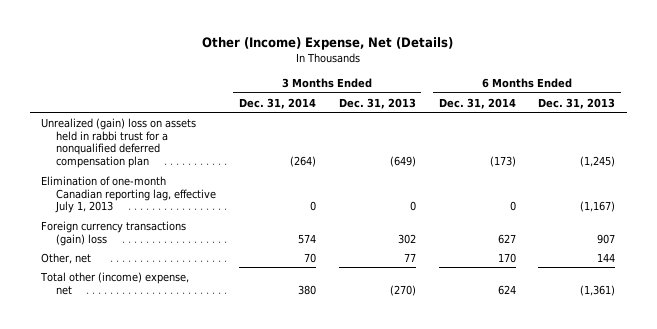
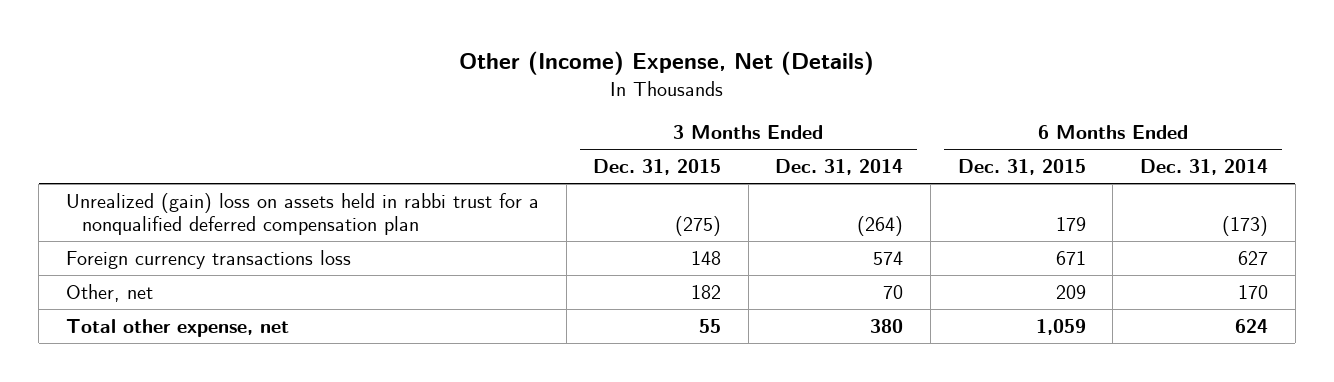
[338,97,416,109] Dec. 31, 2013 -> none
[538,97,616,109] Dec. 31, 2013 -> none
none -> [593,158,722,175] Dec. 31, 2015
none -> [957,158,1086,175] Dec. 31, 2015
[41,175,216,214] Elimination of one-month Canadian reporting lag, effective July 1, 2013 -> none
[41,220,187,246] Foreign currency transactions (gain) loss -> [66,249,352,269] Foreign currency transactions loss
[40,271,190,295] Total other (income) expense, net -> [66,318,290,337] Total other expense, net

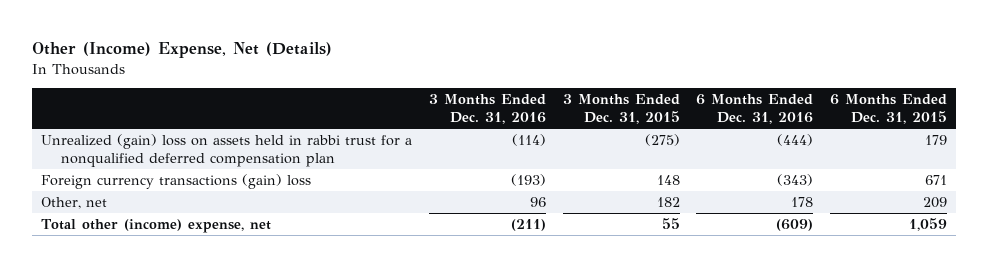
[775,158,904,175] Dec. 31, 2014 -> none
[1139,158,1268,175] Dec. 31, 2014 -> none
none -> [428,94,546,125] 3 Months Ended Dec. 31, 2016
none -> [696,94,814,125] 6 Months Ended Dec. 31, 2016
[66,249,352,269] Foreign currency transactions loss -> [40,174,311,190] Foreign currency transactions (gain) loss
[66,318,290,337] Total other expense, net -> [40,219,271,234] Total other (income) expense, net

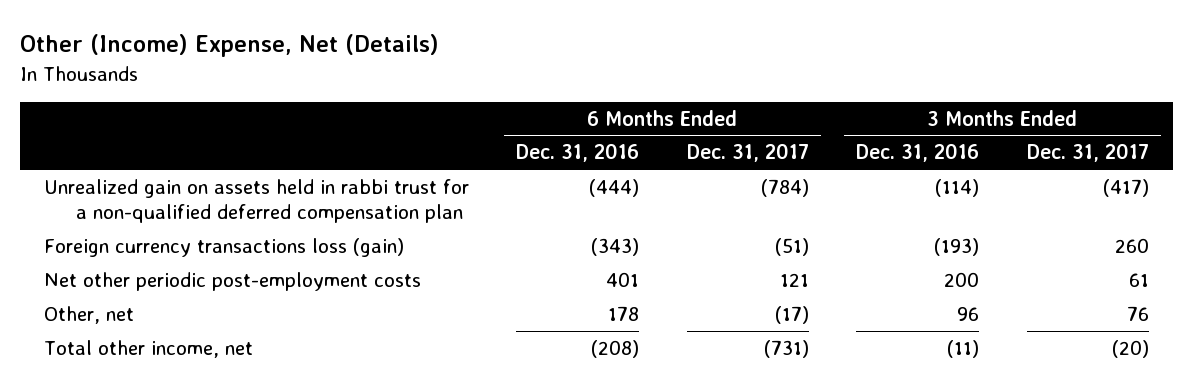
[562,94,680,125] 3 Months Ended Dec. 31, 2015 -> none
[830,94,948,125] 6 Months Ended Dec. 31, 2015 -> none
none -> [686,143,809,163] Dec. 31, 2017
none -> [1026,143,1149,163] Dec. 31, 2017
[40,134,412,168] Unrealized (gain) loss on assets held in rabbi trust for a nonqualified deferred compensation plan -> [43,178,469,224] Unrealized gain on assets held in rabbi trust for a non-qualified deferred compensation plan
[40,174,311,190] Foreign currency transactions (gain) loss -> [43,237,404,257] Foreign currency transactions loss (gain)
none -> [43,271,421,291] Net other periodic post-employment costs
[40,219,271,234] Total other (income) expense, net -> [43,339,253,358] Total other income, net
[510,219,546,232] (211) -> [947,339,980,358] (11)
[776,219,814,232] (609) -> [591,339,640,358] (208)

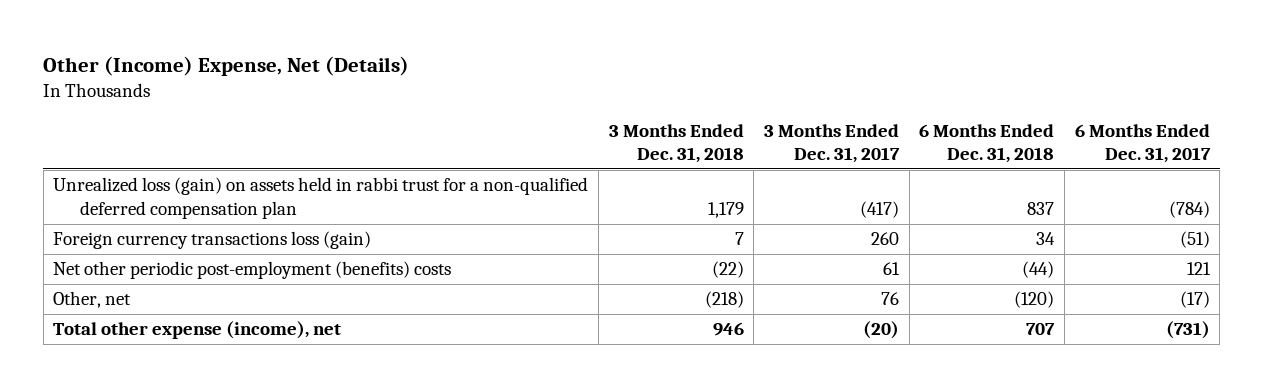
[516,143,640,163] Dec. 31, 2016 -> none
[856,143,980,163] Dec. 31, 2016 -> none
none -> [608,123,744,163] 3 Months Ended Dec. 31, 2018
none -> [919,123,1055,163] 6 Months Ended Dec. 31, 2018
[43,178,469,224] Unrealized gain on assets held in rabbi trust for a non-qualified deferred compensation plan -> [53,177,589,219] Unrealized loss (gain) on assets held in rabbi trust for a non-qualified deferred compensation plan
[43,271,421,291] Net other periodic post-employment costs -> [53,261,452,280] Net other periodic post-employment (benefits) costs
[43,339,253,358] Total other income, net -> [53,321,342,340] Total other expense (income), net

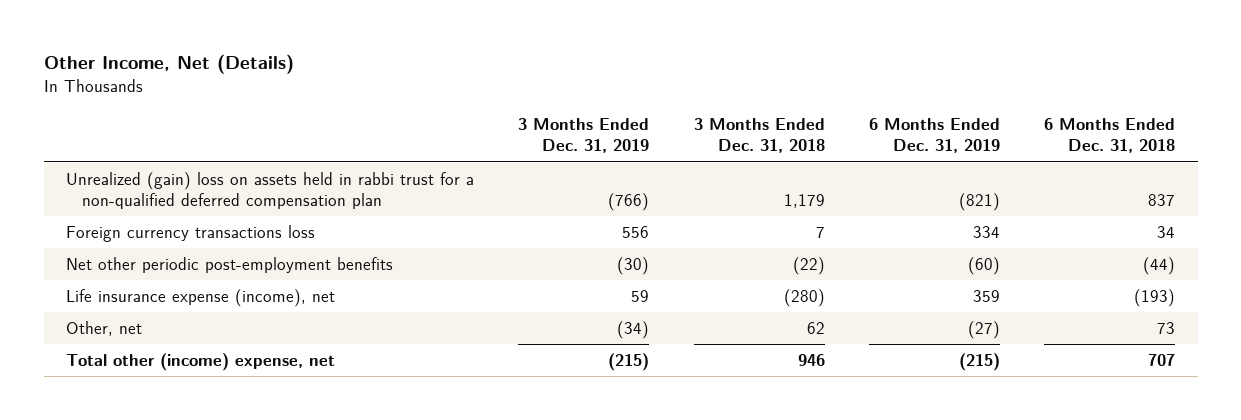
[43,55,410,76] Other (Income) Expense, Net (Details) -> [43,54,294,75] Other Income, Net (Details)
[763,123,900,163] 3 Months Ended Dec. 31, 2017 -> none
[1074,123,1211,163] 6 Months Ended Dec. 31, 2017 -> none
none -> [518,118,650,154] 3 Months Ended Dec. 31, 2019
none -> [868,118,1000,154] 6 Months Ended Dec. 31, 2019
[53,177,589,219] Unrealized loss (gain) on assets held in rabbi trust for a non-qualified deferred compensation plan -> [65,171,474,209] Unrealized (gain) loss on assets held in rabbi trust for a non-qualified deferred compensation plan
[53,231,372,250] Foreign currency transactions loss (gain) -> [65,224,315,242] Foreign currency transactions loss
[53,261,452,280] Net other periodic post-employment (benefits) costs -> [65,256,393,273] Net other periodic post-employment benefits
none -> [65,288,335,307] Life insurance expense (income), net
[704,291,744,309] (218) -> [806,321,825,334] 62
[1014,291,1055,309] (120) -> [1157,321,1176,334] 73
[53,321,342,340] Total other expense (income), net -> [65,352,335,371] Total other (income) expense, net

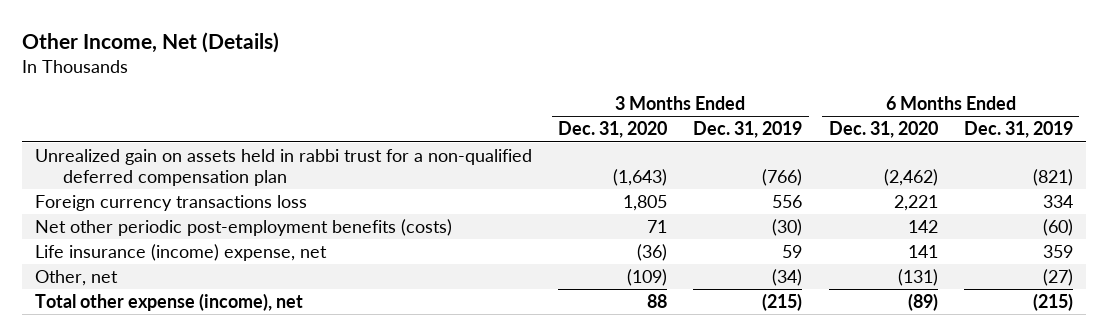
[693,118,825,154] 3 Months Ended Dec. 31, 2018 -> none
[1044,118,1176,154] 6 Months Ended Dec. 31, 2018 -> none
none -> [558,121,668,139] Dec. 31, 2020
none -> [828,121,938,139] Dec. 31, 2020
[65,171,474,209] Unrealized (gain) loss on assets held in rabbi trust for a non-qualified deferred compensation plan -> [35,149,533,186] Unrealized gain on assets held in rabbi trust for a non-qualified deferred compensation plan
[65,256,393,273] Net other periodic post-employment benefits -> [35,219,453,237] Net other periodic post-employment benefits (costs)
[65,288,335,307] Life insurance expense (income), net -> [35,244,328,262] Life insurance (income) expense, net
[65,352,335,371] Total other (income) expense, net -> [35,293,304,312] Total other expense (income), net

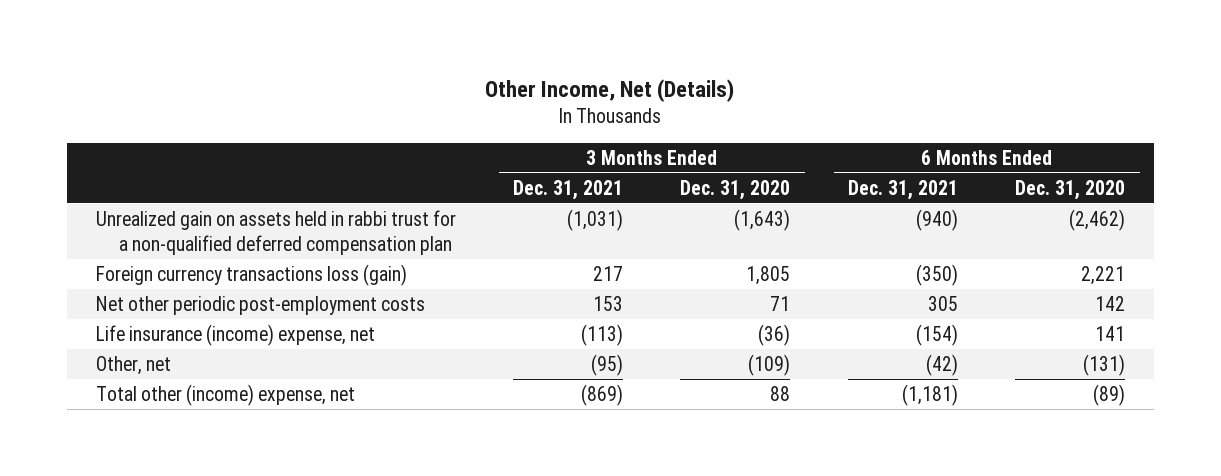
[693,121,803,139] Dec. 31, 2019 -> none
[963,121,1073,139] Dec. 31, 2019 -> none
none -> [512,179,623,200] Dec. 31, 2021
none -> [847,179,958,200] Dec. 31, 2021
[35,195,308,212] Foreign currency transactions loss -> [95,263,407,286] Foreign currency transactions loss (gain)
[35,219,453,237] Net other periodic post-employment benefits (costs) -> [95,295,425,315] Net other periodic post-employment costs
[35,293,304,312] Total other expense (income), net -> [95,383,355,406] Total other (income) expense, net

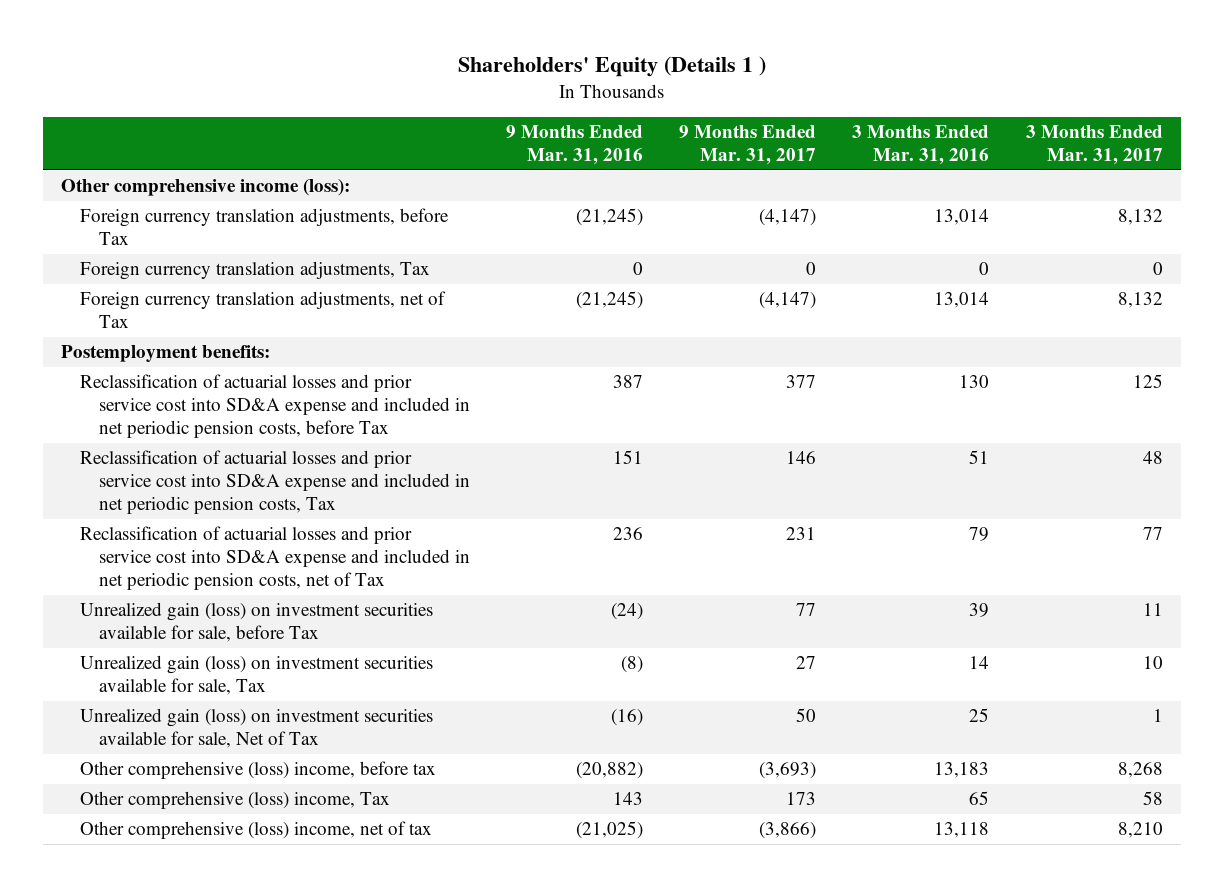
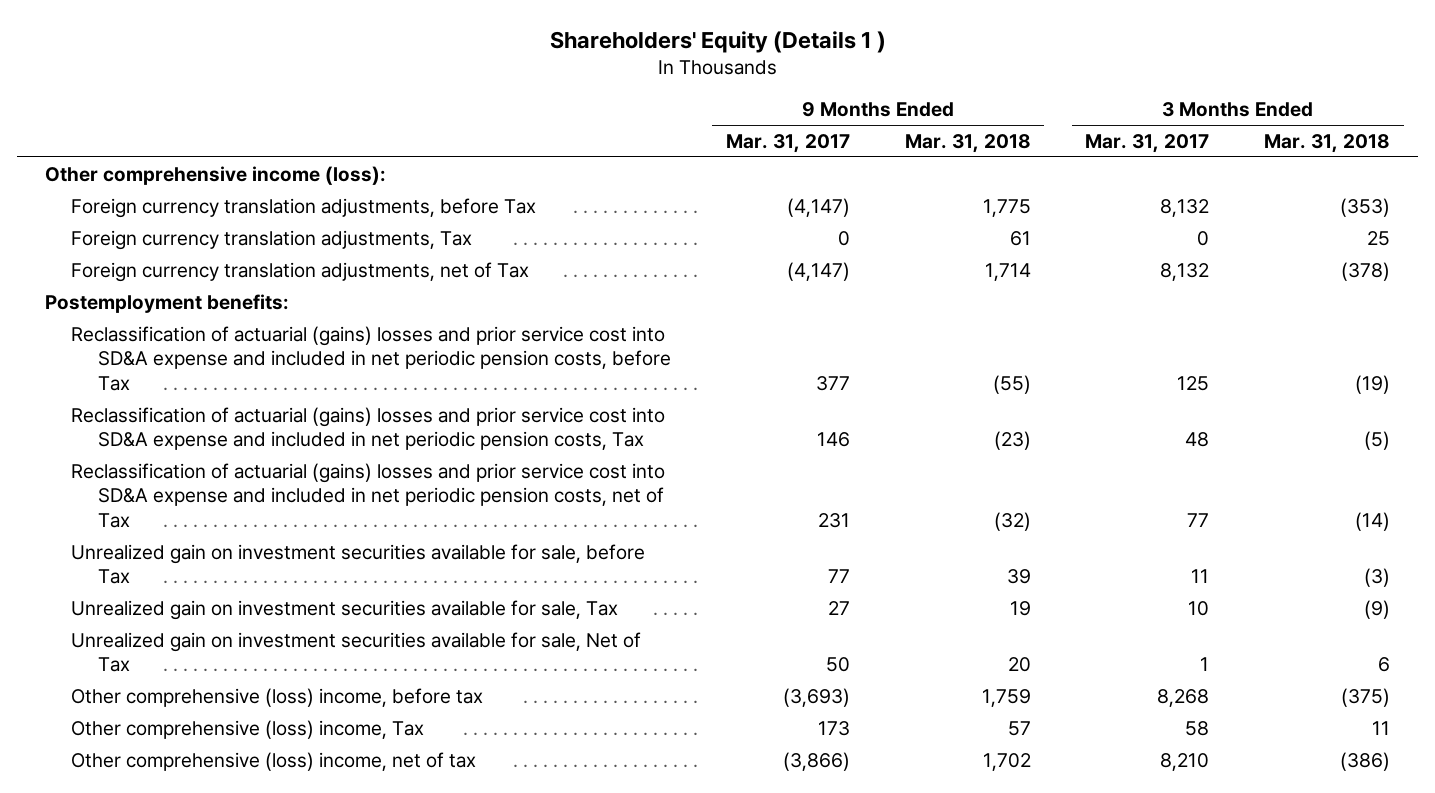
[506,125,644,166] 9 Months Ended Mar. 31, 2016 -> none
[852,125,990,166] 3 Months Ended Mar. 31, 2016 -> none
none -> [904,133,1031,153] Mar. 31, 2018
none -> [1264,133,1391,153] Mar. 31, 2018
[79,374,470,439] Reclassification of actuarial losses and prior service cost into SD&A expense and included in net periodic pension costs, before Tax -> [71,325,672,392] Reclassification of actuarial (gains) losses and prior service cost into SD&A expense and included in net periodic pension costs, before Tax
[79,450,470,515] Reclassification of actuarial losses and prior service cost into SD&A expense and included in net periodic pension costs, Tax -> [71,406,666,451] Reclassification of actuarial (gains) losses and prior service cost into SD&A expense and included in net periodic pension costs, Tax
[79,526,470,591] Reclassification of actuarial losses and prior service cost into SD&A expense and included in net periodic pension costs, net of Tax -> [71,462,666,529] Reclassification of actuarial (gains) losses and prior service cost into SD&A expense and included in net periodic pension costs, net of Tax
[79,602,433,643] Unrealized gain (loss) on investment securities available for sale, before Tax -> [71,543,646,585] Unrealized gain on investment securities available for sale, before Tax
[79,655,433,696] Unrealized gain (loss) on investment securities available for sale, Tax -> [71,599,619,620] Unrealized gain on investment securities available for sale, Tax
[79,708,433,749] Unrealized gain (loss) on investment securities available for sale, Net of Tax -> [71,631,642,673] Unrealized gain on investment securities available for sale, Net of Tax

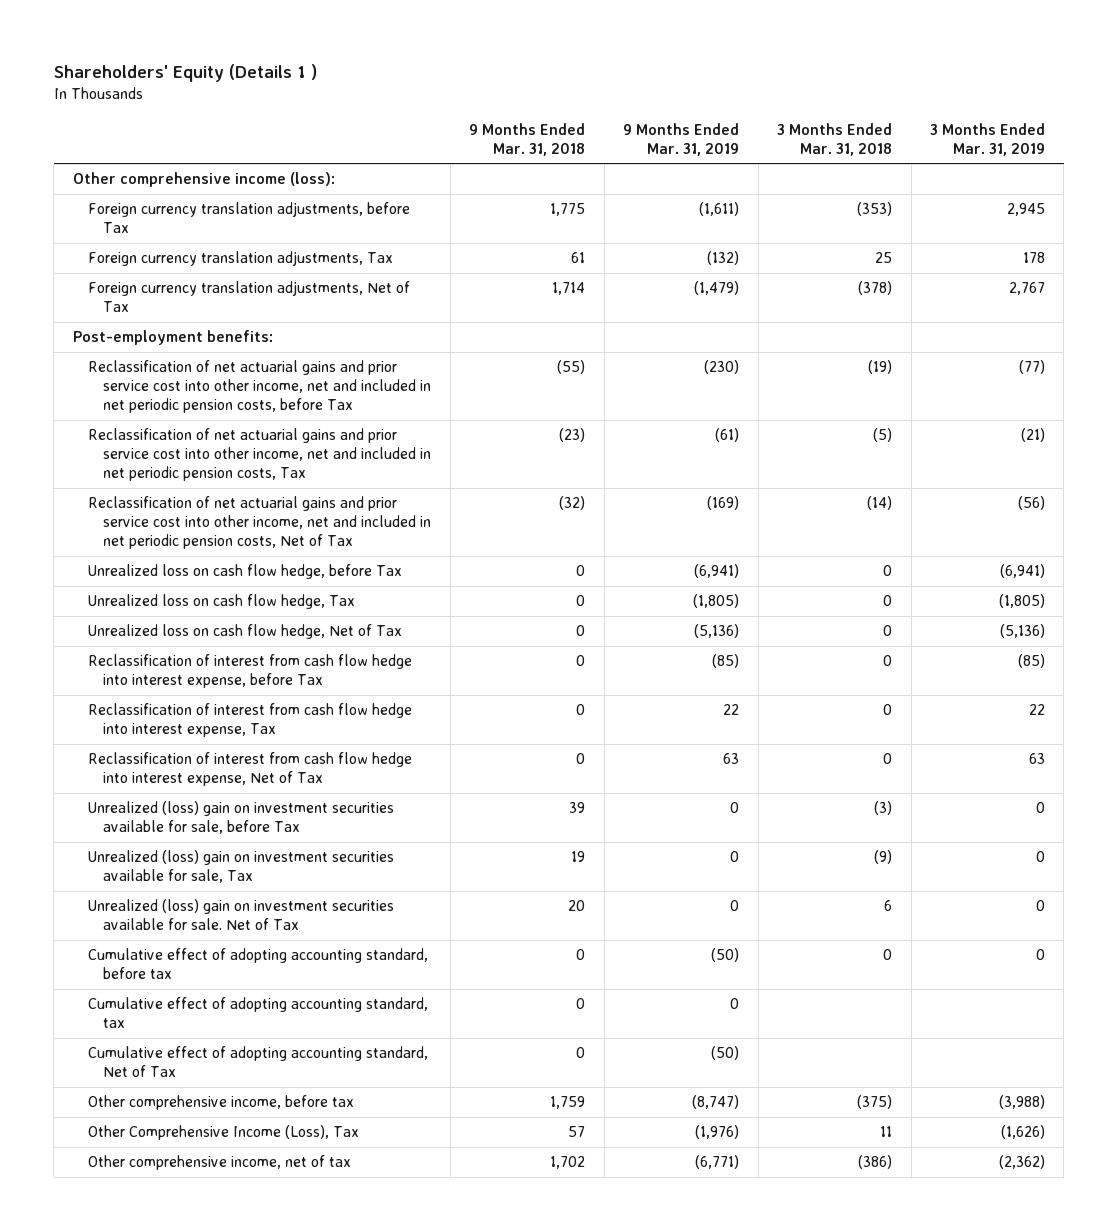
[725,133,850,153] Mar. 31, 2017 -> none
[1085,133,1210,153] Mar. 31, 2017 -> none
none -> [623,122,740,156] 9 Months Ended Mar. 31, 2019
none -> [930,122,1046,156] 3 Months Ended Mar. 31, 2019
[71,261,530,282] Foreign currency translation adjustments, net of Tax -> [88,281,411,313] Foreign currency translation adjustments, Net of Tax
[44,293,289,313] Postemployment benefits: -> [72,330,273,346] Post-employment benefits:
[71,325,672,392] Reclassification of actuarial (gains) losses and prior service cost into SD&A expense and included in net periodic pension costs, before Tax -> [88,360,432,413] Reclassification of net actuarial gains and prior service cost into other income, net and included in net periodic pension costs, before Tax
[71,406,666,451] Reclassification of actuarial (gains) losses and prior service cost into SD&A expense and included in net periodic pension costs, Tax -> [88,428,432,481] Reclassification of net actuarial gains and prior service cost into other income, net and included in net periodic pension costs, Tax
[71,462,666,529] Reclassification of actuarial (gains) losses and prior service cost into SD&A expense and included in net periodic pension costs, net of Tax -> [88,496,432,549] Reclassification of net actuarial gains and prior service cost into other income, net and included in net periodic pension costs, Net of Tax
none -> [88,564,403,580] Unrealized loss on cash flow hedge, before Tax
none -> [88,594,356,610] Unrealized loss on cash flow hedge, Tax
none -> [88,624,403,640] Unrealized loss on cash flow hedge, Net of Tax
none -> [88,654,413,689] Reclassification of interest from cash flow hedge into interest expense, before Tax
none -> [88,703,413,738] Reclassification of interest from cash flow hedge into interest expense, Tax
none -> [88,752,413,787] Reclassification of interest from cash flow hedge into interest expense, Net of Tax
[71,543,646,585] Unrealized gain on investment securities available for sale, before Tax -> [88,801,395,835] Unrealized (loss) gain on investment securities available for sale, before Tax
[71,599,619,620] Unrealized gain on investment securities available for sale, Tax -> [88,850,395,884] Unrealized (loss) gain on investment securities available for sale, Tax
[71,631,642,673] Unrealized gain on investment securities available for sale, Net of Tax -> [88,899,395,931] Unrealized (loss) gain on investment securities available for sale. Net of Tax
none -> [88,948,429,980] Cumulative effect of adopting accounting standard, before tax
none -> [88,997,429,1029] Cumulative effect of adopting accounting standard, tax
none -> [88,1046,429,1078] Cumulative effect of adopting accounting standard, Net of Tax
[71,687,484,707] Other comprehensive (loss) income, before tax -> [88,1095,355,1111] Other comprehensive income, before tax
[71,719,425,739] Other comprehensive (loss) income, Tax -> [88,1125,360,1141] Other Comprehensive Income (Loss), Tax
[71,751,477,771] Other comprehensive (loss) income, net of tax -> [88,1155,352,1171] Other comprehensive income, net of tax

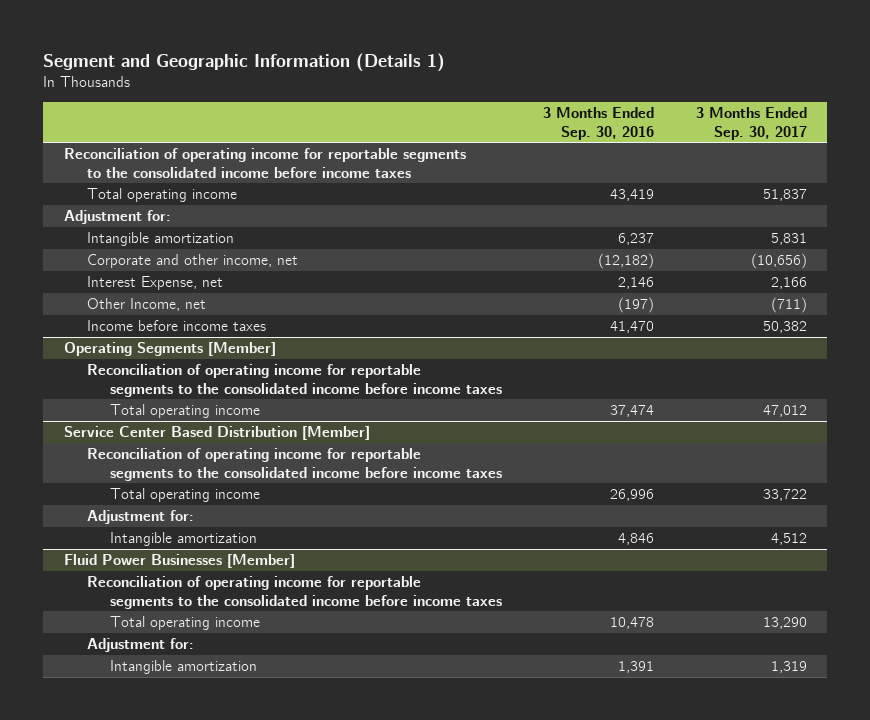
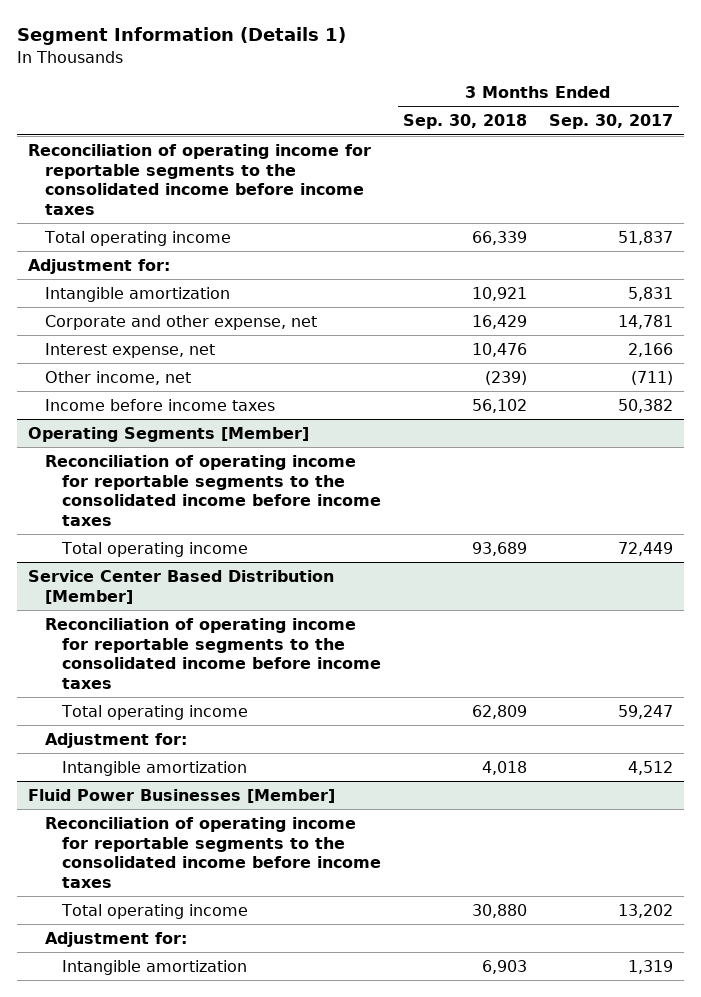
[43,52,446,72] Segment and Geographic Information (Details 1) -> [17,27,347,46] Segment Information (Details 1)
[543,107,655,140] 3 Months Ended Sep. 30, 2016 -> none
none -> [403,114,528,130] Sep. 30, 2018
[86,254,298,269] Corporate and other income, net -> [45,314,318,330] Corporate and other expense, net
[750,253,807,270] (10,656) -> [618,314,674,329] 14,781
[86,276,223,291] Interest Expense, net -> [45,342,216,358] Interest expense, net
[86,298,206,312] Other Income, net -> [45,370,192,385] Other income, net
[762,405,807,418] 47,012 -> [618,541,674,556] 72,449
[762,489,807,502] 33,722 -> [618,704,674,719] 59,247
[762,617,807,630] 13,290 -> [618,903,674,918] 13,202

